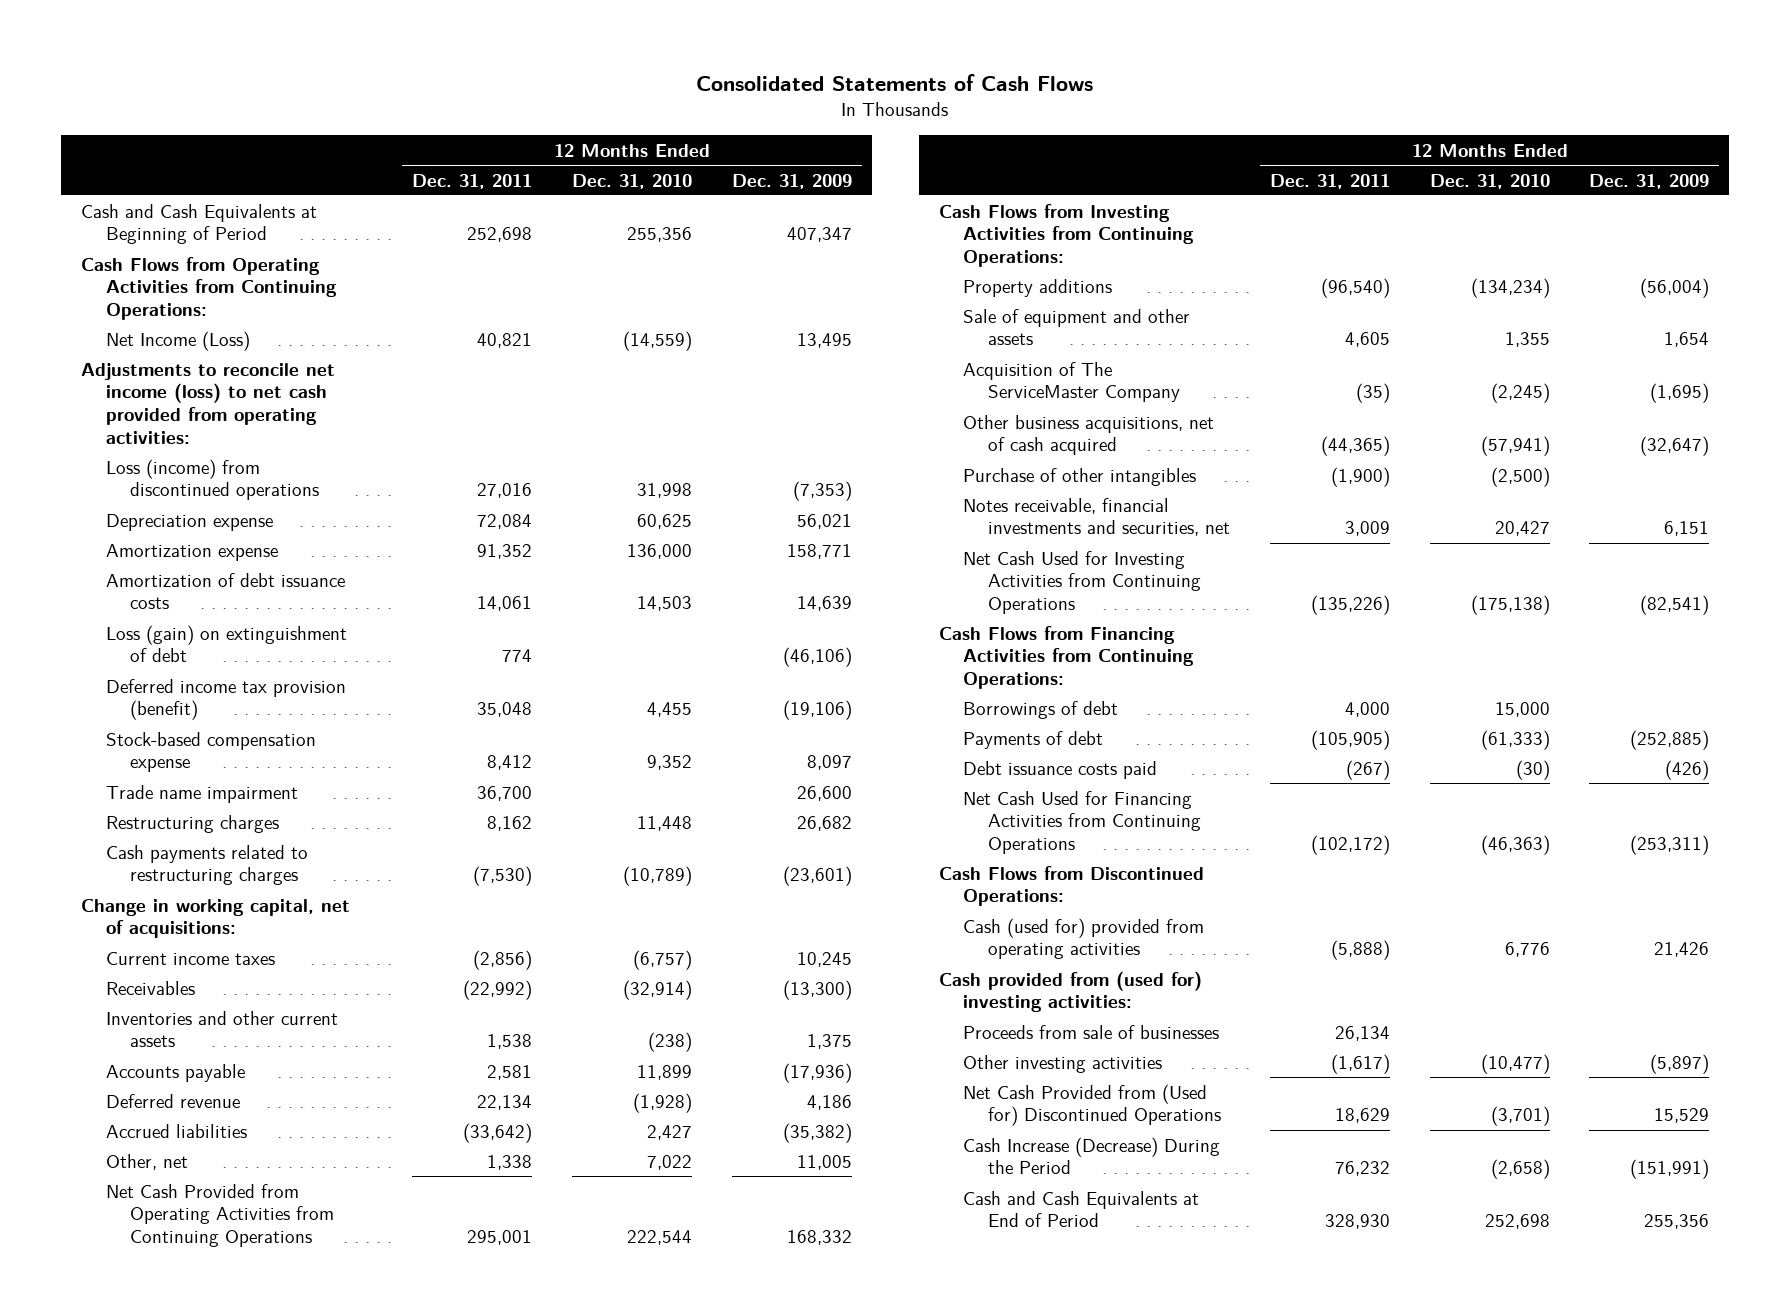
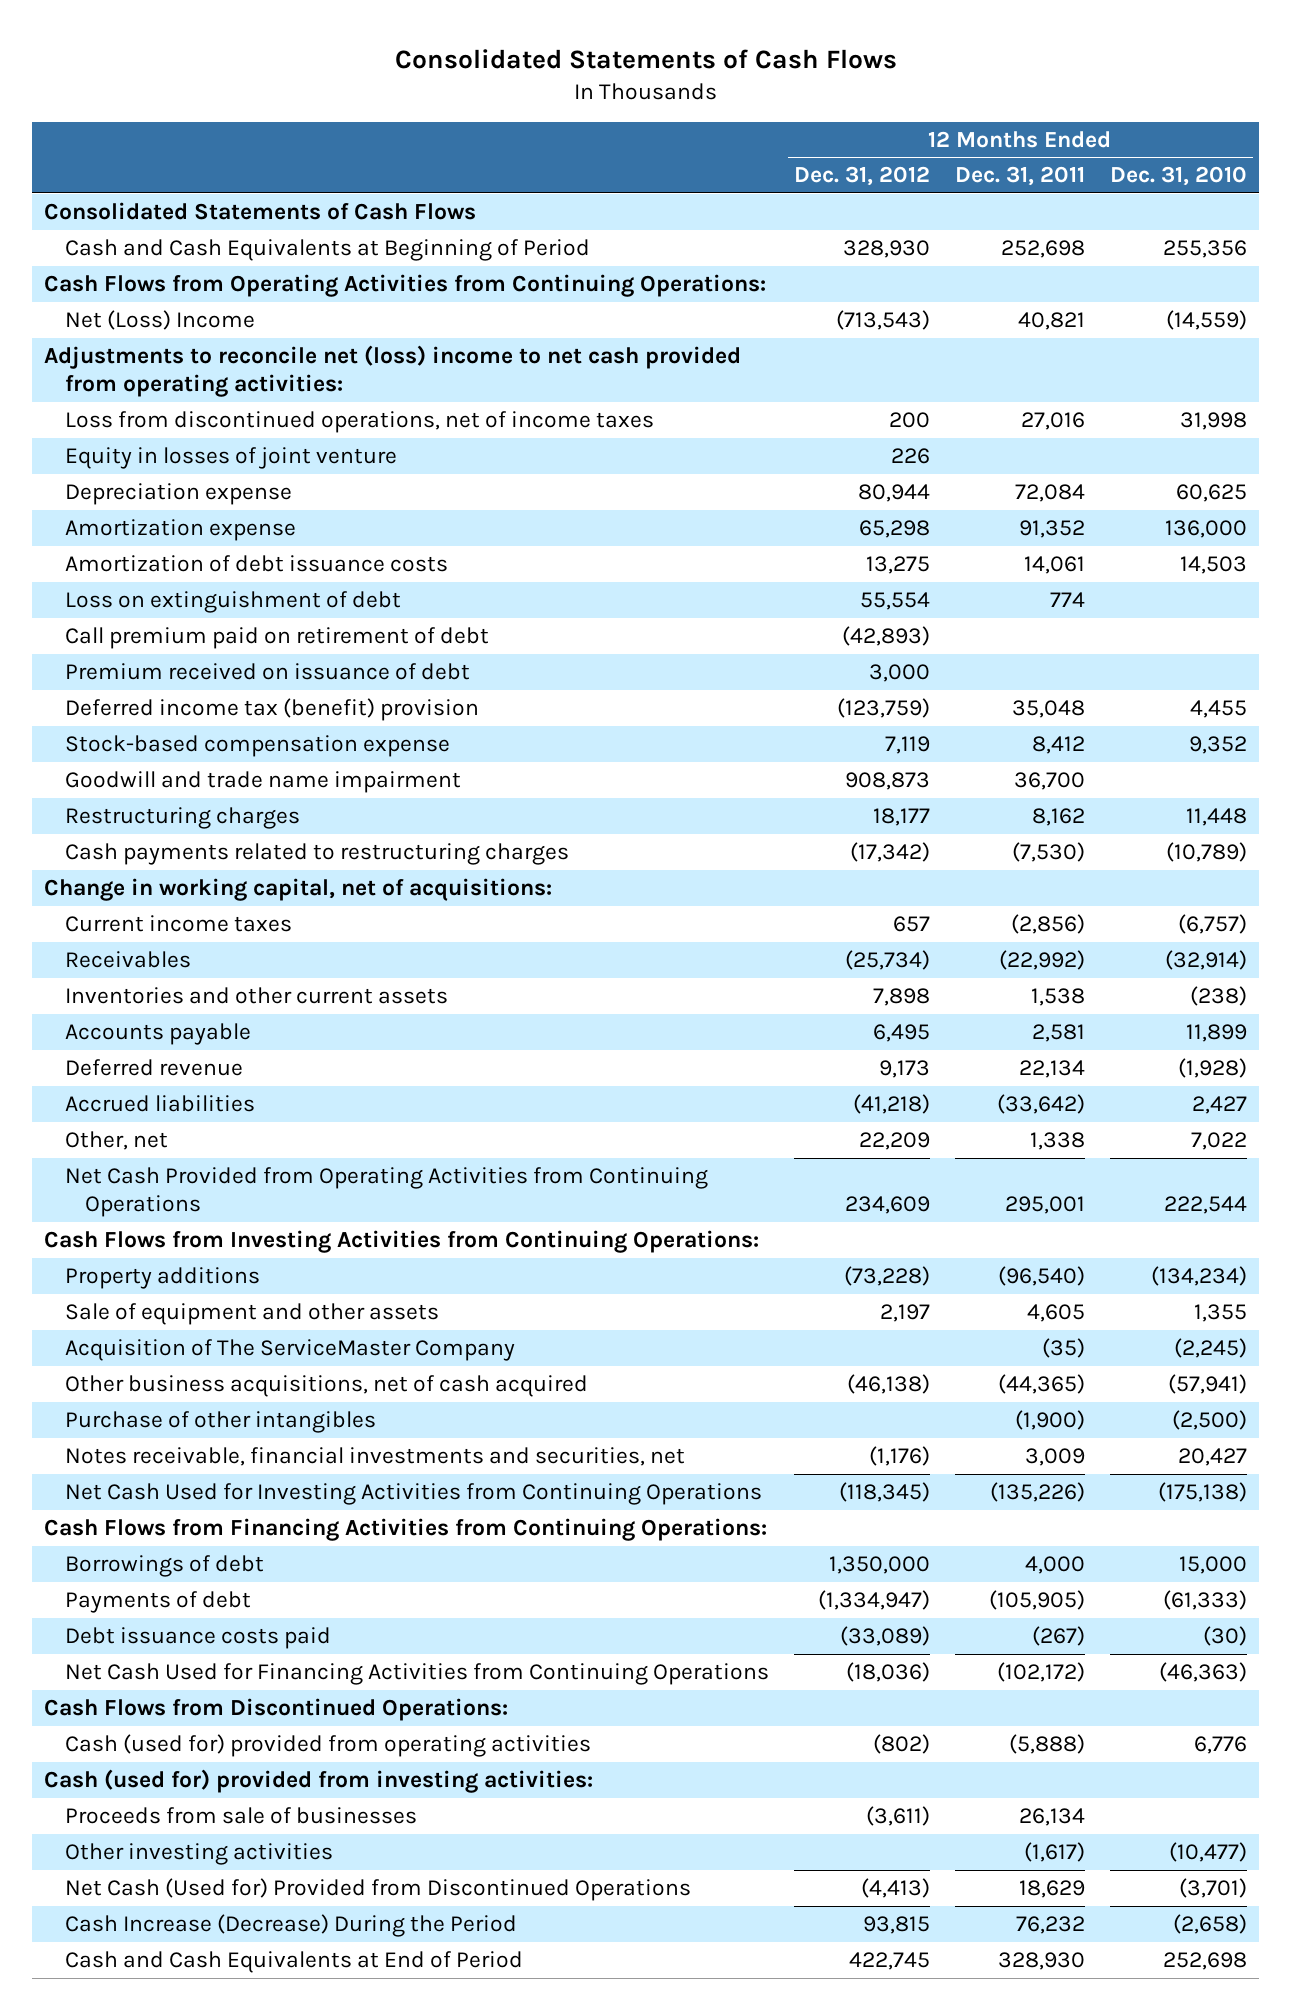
[731,173,852,189] Dec. 31, 2009 -> none
none -> [793,166,930,187] Dec. 31, 2012
none -> [44,202,477,221] Consolidated Statements of Cash Flows
[105,330,250,351] Net Income (Loss) -> [64,310,255,331] Net (Loss) Income
[81,362,336,444] Adjustments to reconcile net income (loss) to net cash provided from operating activities: -> [44,345,742,398] Adjustments to reconcile net (loss) income to net cash provided from operating activities:
[105,458,320,501] Loss (income) from discontinued operations -> [64,411,654,434] Loss from discontinued operations, net of income taxes
none -> [64,447,397,470] Equity in losses of joint venture
[105,624,347,663] Loss (gain) on extinguishment of debt -> [64,591,401,614] Loss on extinguishment of debt
none -> [64,627,489,650] Call premium paid on retirement of debt
none -> [64,663,470,681] Premium received on issuance of debt
[105,678,346,721] Deferred income tax provision (benefit) -> [64,698,479,722] Deferred income tax (benefit) provision
[105,784,298,803] Trade name impairment -> [64,771,461,794] Goodwill and trade name impairment
[938,970,1202,1013] Cash provided from (used for) investing activities: -> [44,1769,594,1794] Cash (used for) provided from investing activities:
[963,1083,1221,1127] Net Cash Provided from (Used for) Discontinued Operations -> [64,1878,691,1902] Net Cash (Used for) Provided from Discontinued Operations

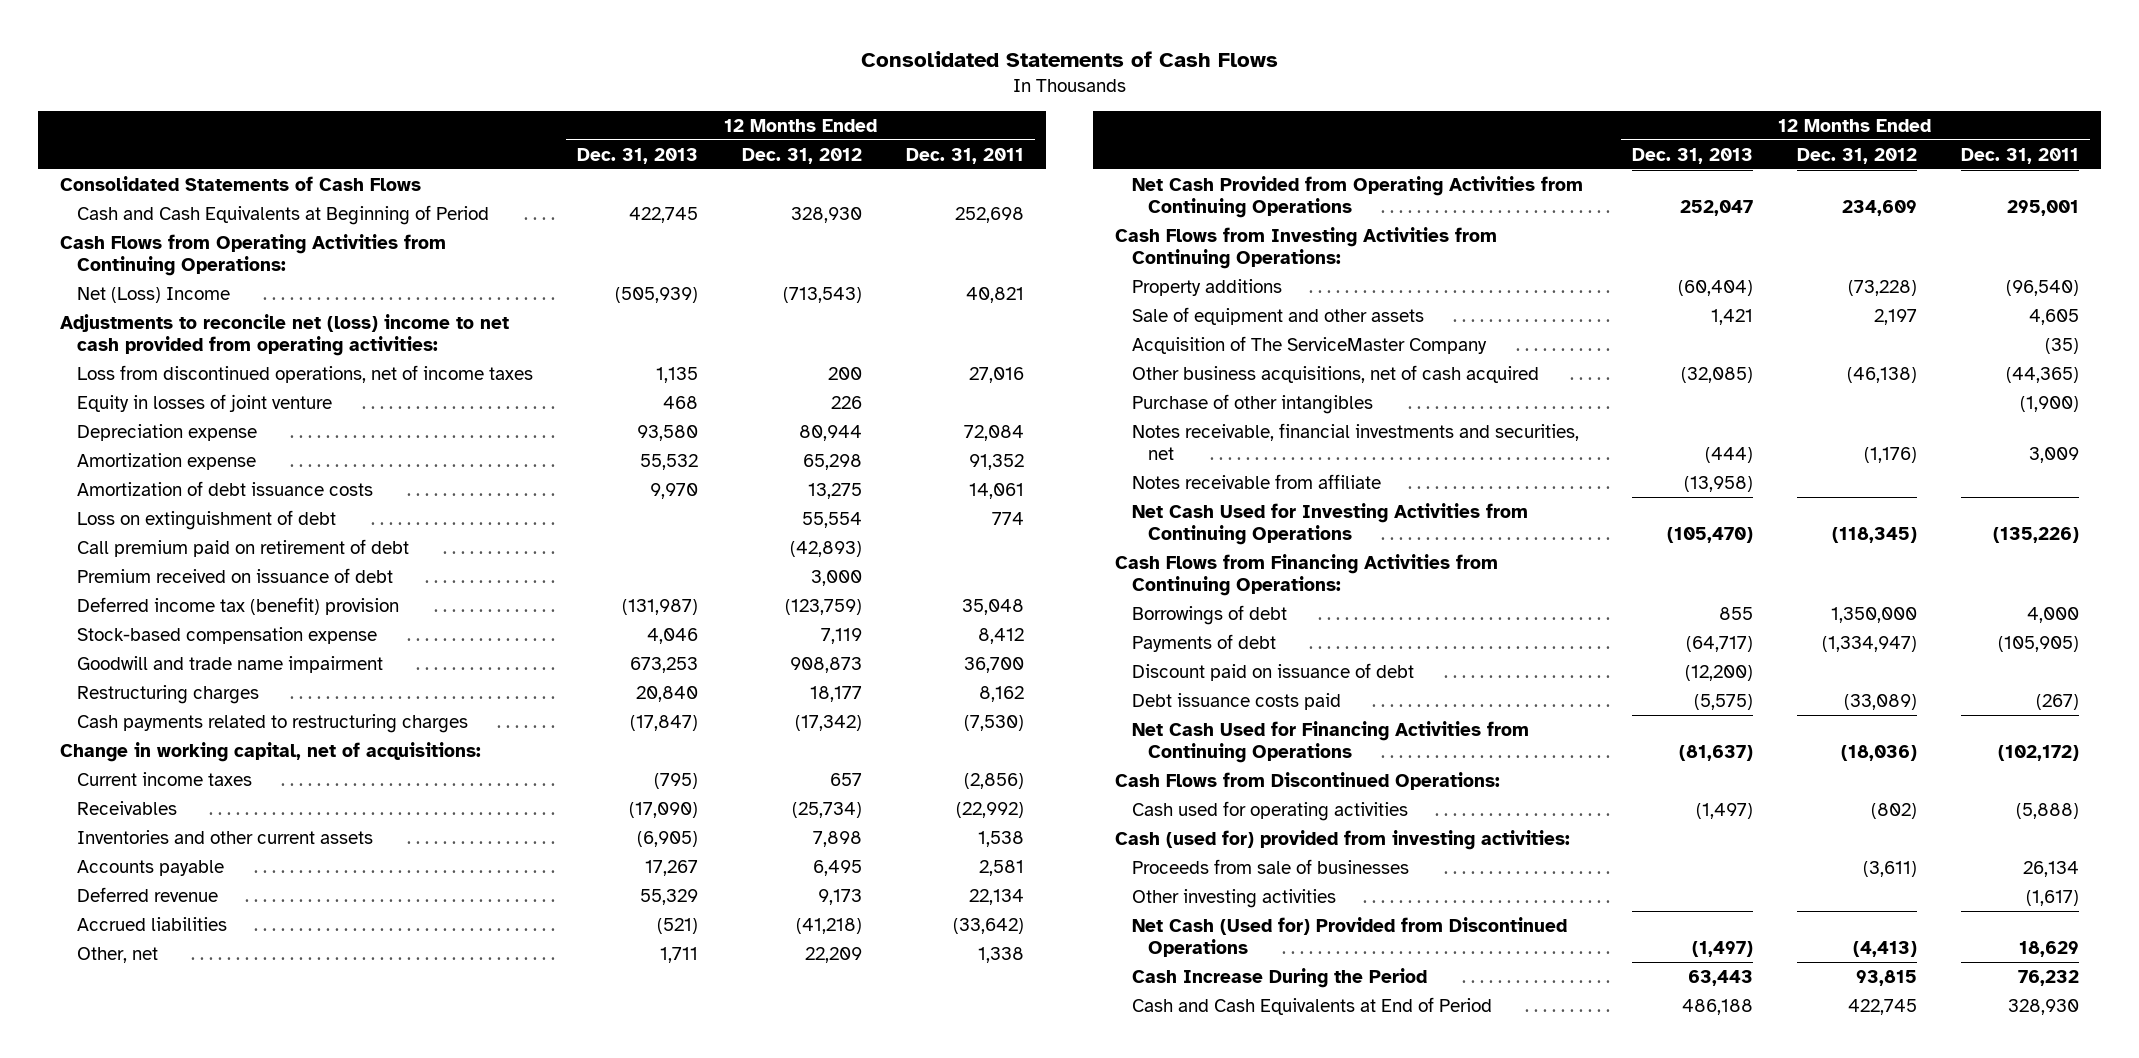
[1109,166,1247,187] Dec. 31, 2010 -> none
none -> [576,147,698,164] Dec. 31, 2013
none -> [1131,473,1381,489] Notes receivable from affiliate
none -> [1131,662,1414,681] Discount paid on issuance of debt
[64,1734,591,1758] Cash (used for) provided from operating activities -> [1131,800,1408,821] Cash used for operating activities
[64,1914,517,1938] Cash Increase (Decrease) During the Period -> [1131,967,1427,988] Cash Increase During the Period

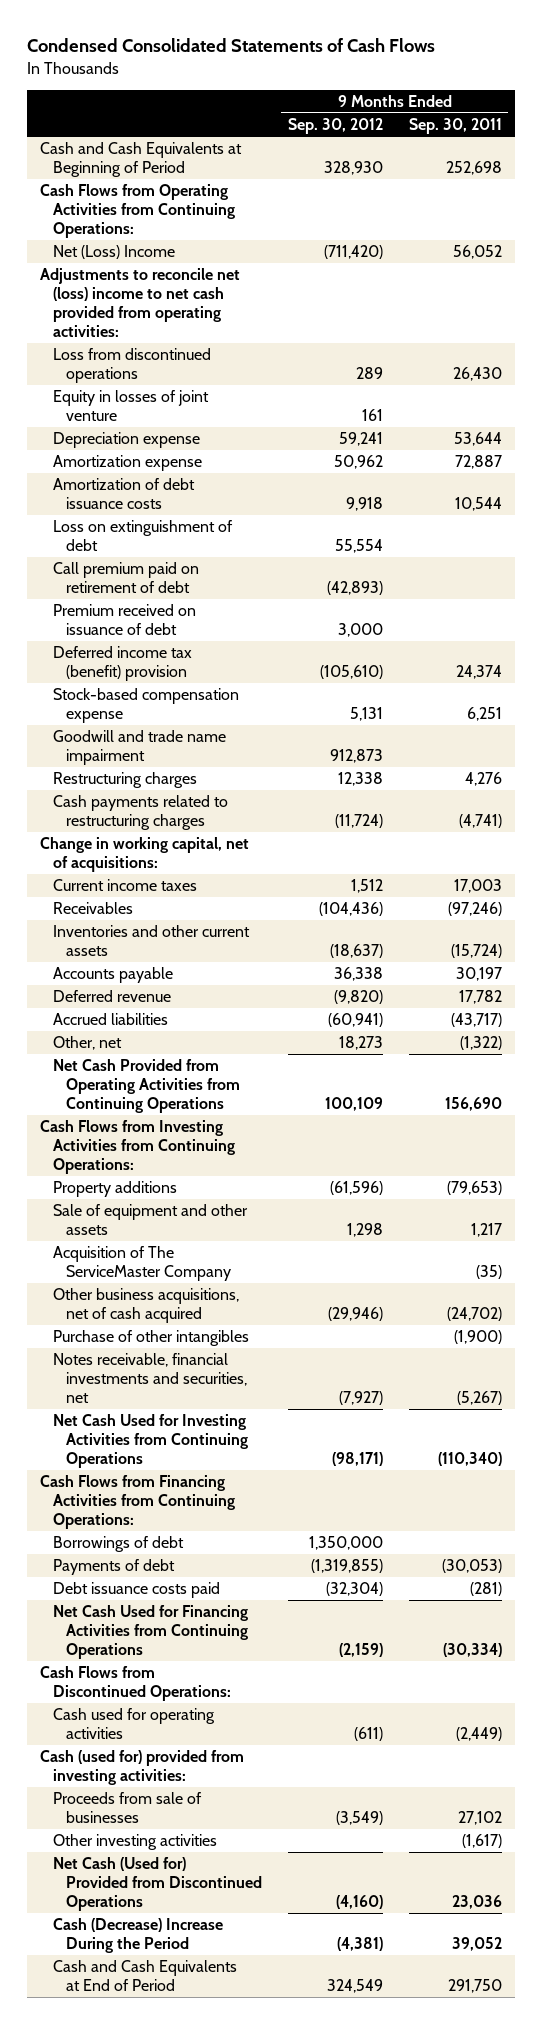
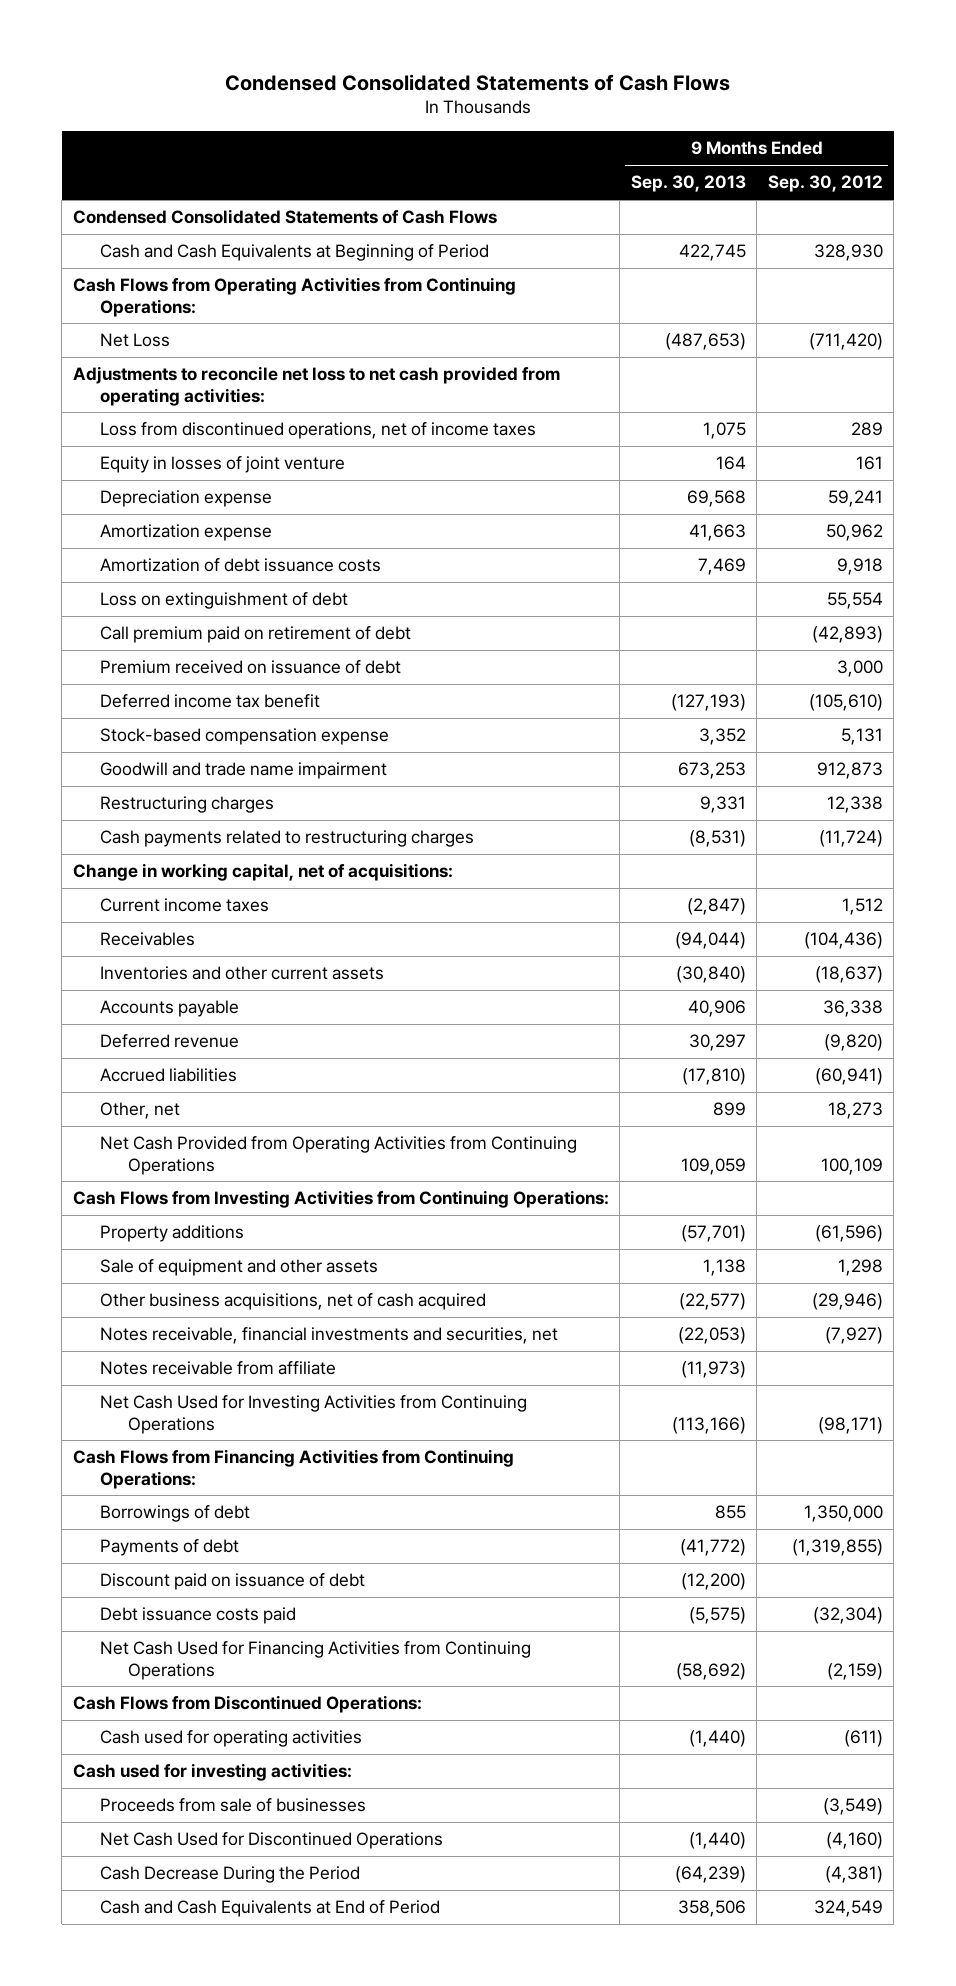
[408,118,502,135] Sep. 30, 2011 -> none
none -> [630,175,746,193] Sep. 30, 2013
none -> [72,209,497,225] Condensed Consolidated Statements of Cash Flows
[52,245,175,260] Net (Loss) Income -> [100,333,171,348] Net Loss
[40,268,241,337] Adjustments to reconcile net (loss) income to net cash provided from operating activities: -> [72,366,560,406] Adjustments to reconcile net loss to net cash provided from operating activities:
[52,348,211,384] Loss from discontinued operations -> [100,422,537,440] Loss from discontinued operations, net of income taxes
[52,646,192,682] Deferred income tax (benefit) provision -> [100,694,321,709] Deferred income tax benefit
[52,1246,231,1282] Acquisition of The ServiceMaster Company -> none
[52,1330,249,1347] Purchase of other intangibles -> none
none -> [100,1361,337,1376] Notes receivable from affiliate
none -> [100,1573,366,1591] Discount paid on issuance of debt
[40,1750,245,1786] Cash (used for) provided from investing activities: -> [72,1763,352,1782] Cash used for investing activities:
[52,1834,217,1851] Other investing activities -> none
[52,1857,262,1912] Net Cash (Used for) Provided from Discontinued Operations -> [100,1832,444,1850] Net Cash Used for Discontinued Operations
[52,1918,223,1954] Cash (Decrease) Increase During the Period -> [100,1866,361,1884] Cash Decrease During the Period

